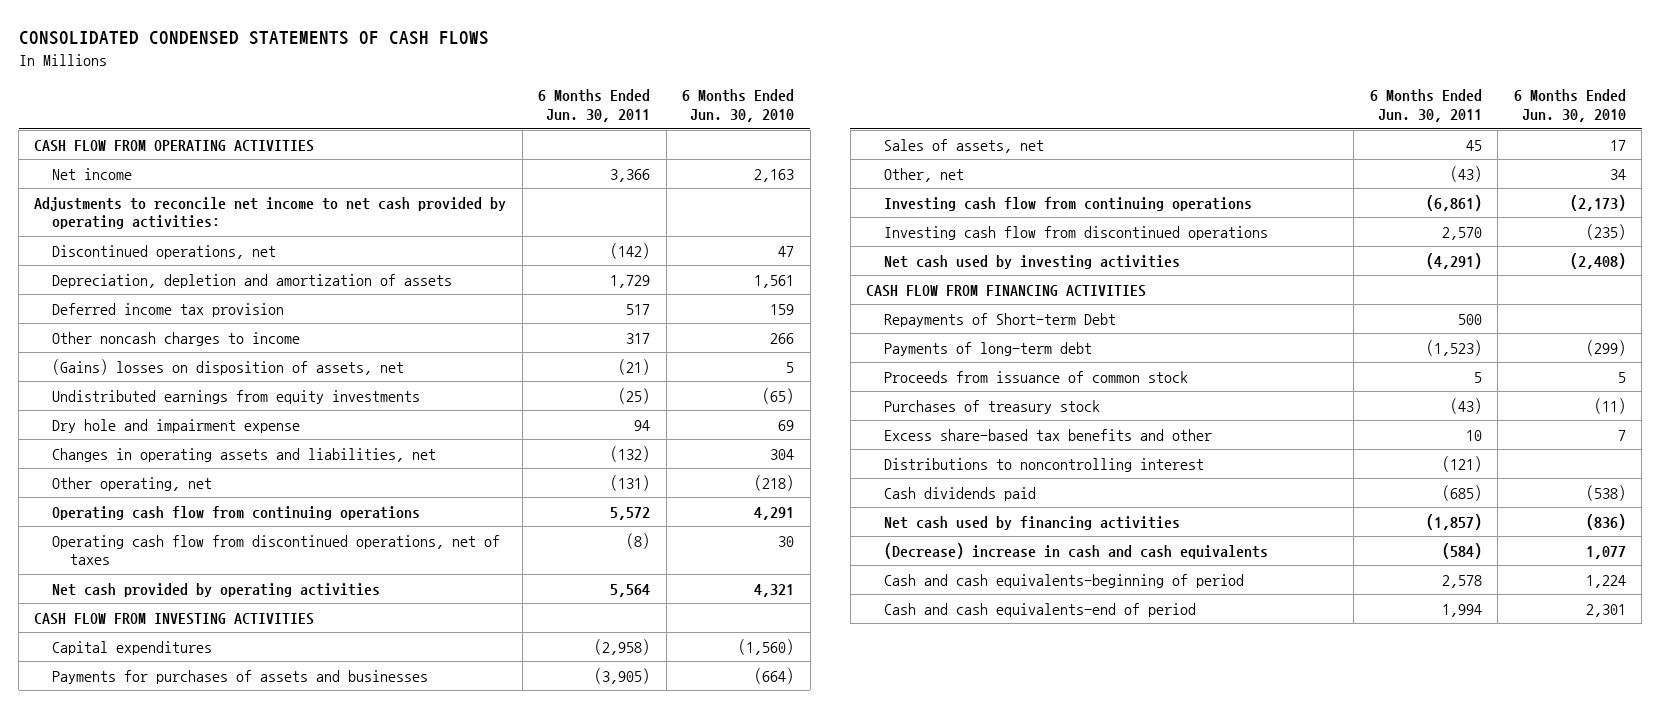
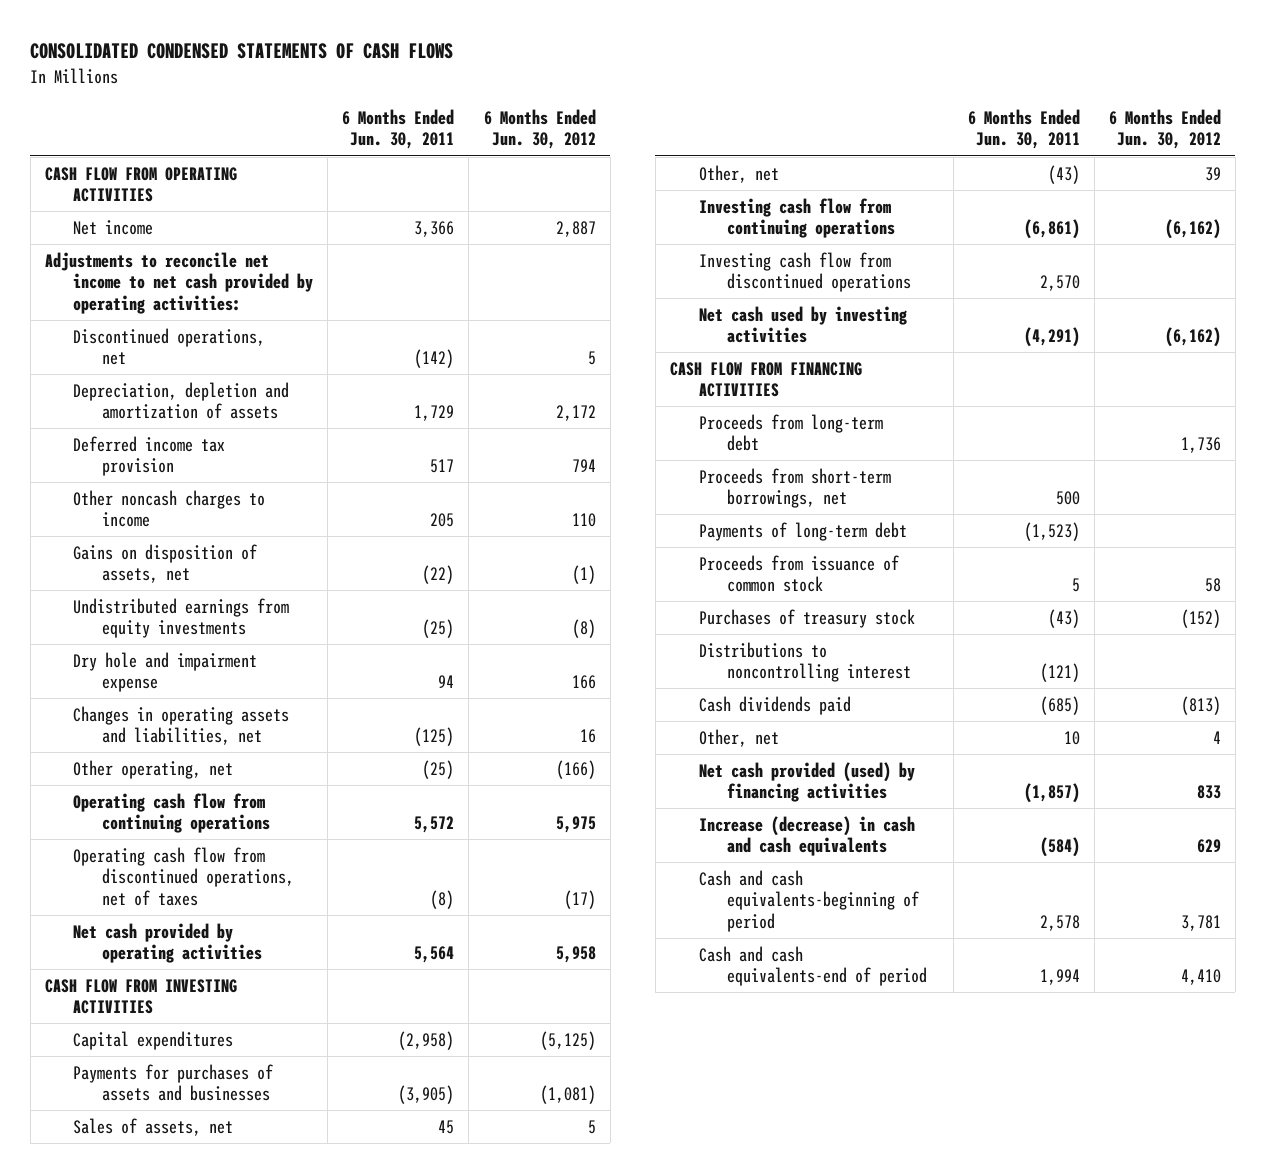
[682,89,795,123] 6 Months Ended Jun. 30, 2010 -> none
none -> [483,109,596,150] 6 Months Ended Jun. 30, 2012
[626,332,651,344] 317 -> [430,513,455,528] 205
[52,358,405,375] (Gains) losses on disposition of assets, net -> [73,543,258,584] Gains on disposition of assets, net
[618,358,651,375] (21) -> [422,565,455,585] (22)
[610,445,651,462] (132) -> [414,727,455,747] (125)
[610,474,651,491] (131) -> [422,759,455,779] (25)
none -> [698,413,883,452] Proceeds from long-term debt
[883,312,1116,327] Repayments of Short-term Debt -> [698,467,891,509] Proceeds from short-term borrowings, net
[883,428,1212,441] Excess share-based tax benefits and other -> none
none -> [698,728,779,747] Other, net
[883,515,1180,530] Net cash used by financing activities -> [698,761,915,803] Net cash provided (used) by financing activities
[883,542,1268,559] (Decrease) increase in cash and cash equivalents -> [698,815,915,857] Increase (decrease) in cash and cash equivalents

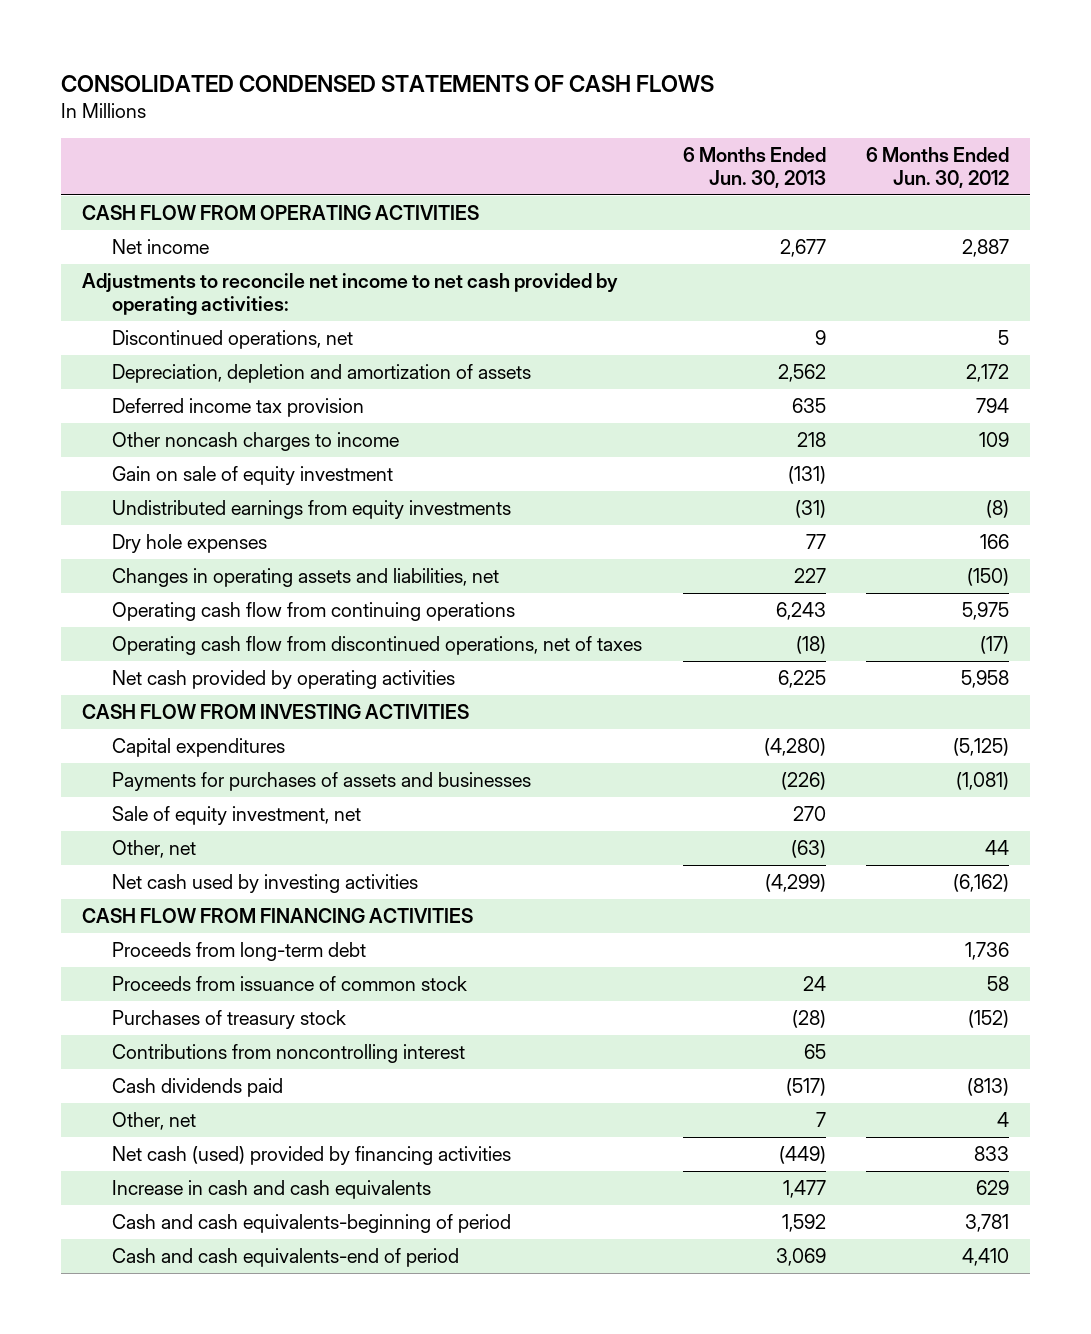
[342,109,455,150] 6 Months Ended Jun. 30, 2011 -> none
none -> [682,147,826,189] 6 Months Ended Jun. 30, 2013
[73,543,258,584] Gains on disposition of assets, net -> none
[571,513,596,528] 110 -> [979,432,1010,448] 109
none -> [112,466,394,486] Gain on sale of equity investment
[73,759,234,779] Other operating, net -> none
[73,651,258,693] Dry hole and impairment expense -> [112,534,268,554] Dry hole expenses
[579,729,596,744] 16 -> [967,568,1010,587] (150)
[73,1117,234,1136] Sales of assets, net -> none
[698,197,896,239] Investing cash flow from continuing operations -> none
[698,251,912,293] Investing cash flow from discontinued operations -> none
none -> [112,806,362,826] Sale of equity investment, net
[1204,166,1221,181] 39 -> [985,840,1010,856] 44
[698,467,891,509] Proceeds from short-term borrowings, net -> none
[698,521,907,541] Payments of long-term debt -> none
[698,641,912,683] Distributions to noncontrolling interest -> none
none -> [112,1044,466,1064] Contributions from noncontrolling interest
[698,761,915,803] Net cash provided (used) by financing activities -> [112,1146,512,1166] Net cash (used) provided by financing activities
[698,815,915,857] Increase (decrease) in cash and cash equivalents -> [112,1180,432,1200] Increase in cash and cash equivalents

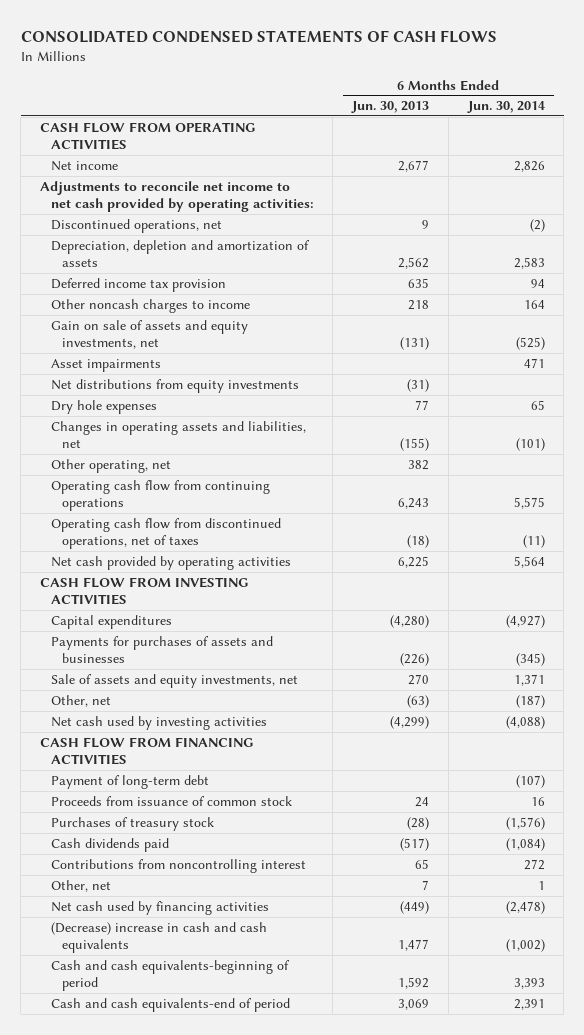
[866,147,1010,189] 6 Months Ended Jun. 30, 2012 -> none
none -> [466,101,545,114] Jun. 30, 2014
[112,466,394,486] Gain on sale of equity investment -> [50,319,248,349] Gain on sale of assets and equity investments, net
none -> [50,358,161,372] Asset impairments
[112,500,512,520] Undistributed earnings from equity investments -> [50,378,299,393] Net distributions from equity investments
[793,568,826,584] 227 -> [400,437,430,451] (155)
none -> [50,458,171,473] Other operating, net
[112,806,362,826] Sale of equity investment, net -> [50,673,298,688] Sale of assets and equity investments, net
[112,942,367,962] Proceeds from long-term debt -> none
none -> [50,774,209,789] Payment of long-term debt
[112,1044,466,1064] Contributions from noncontrolling interest -> [50,858,306,873] Contributions from noncontrolling interest
[112,1146,512,1166] Net cash (used) provided by financing activities -> [50,900,269,915] Net cash used by financing activities
[112,1180,432,1200] Increase in cash and cash equivalents -> [50,921,267,953] (Decrease) increase in cash and cash equivalents

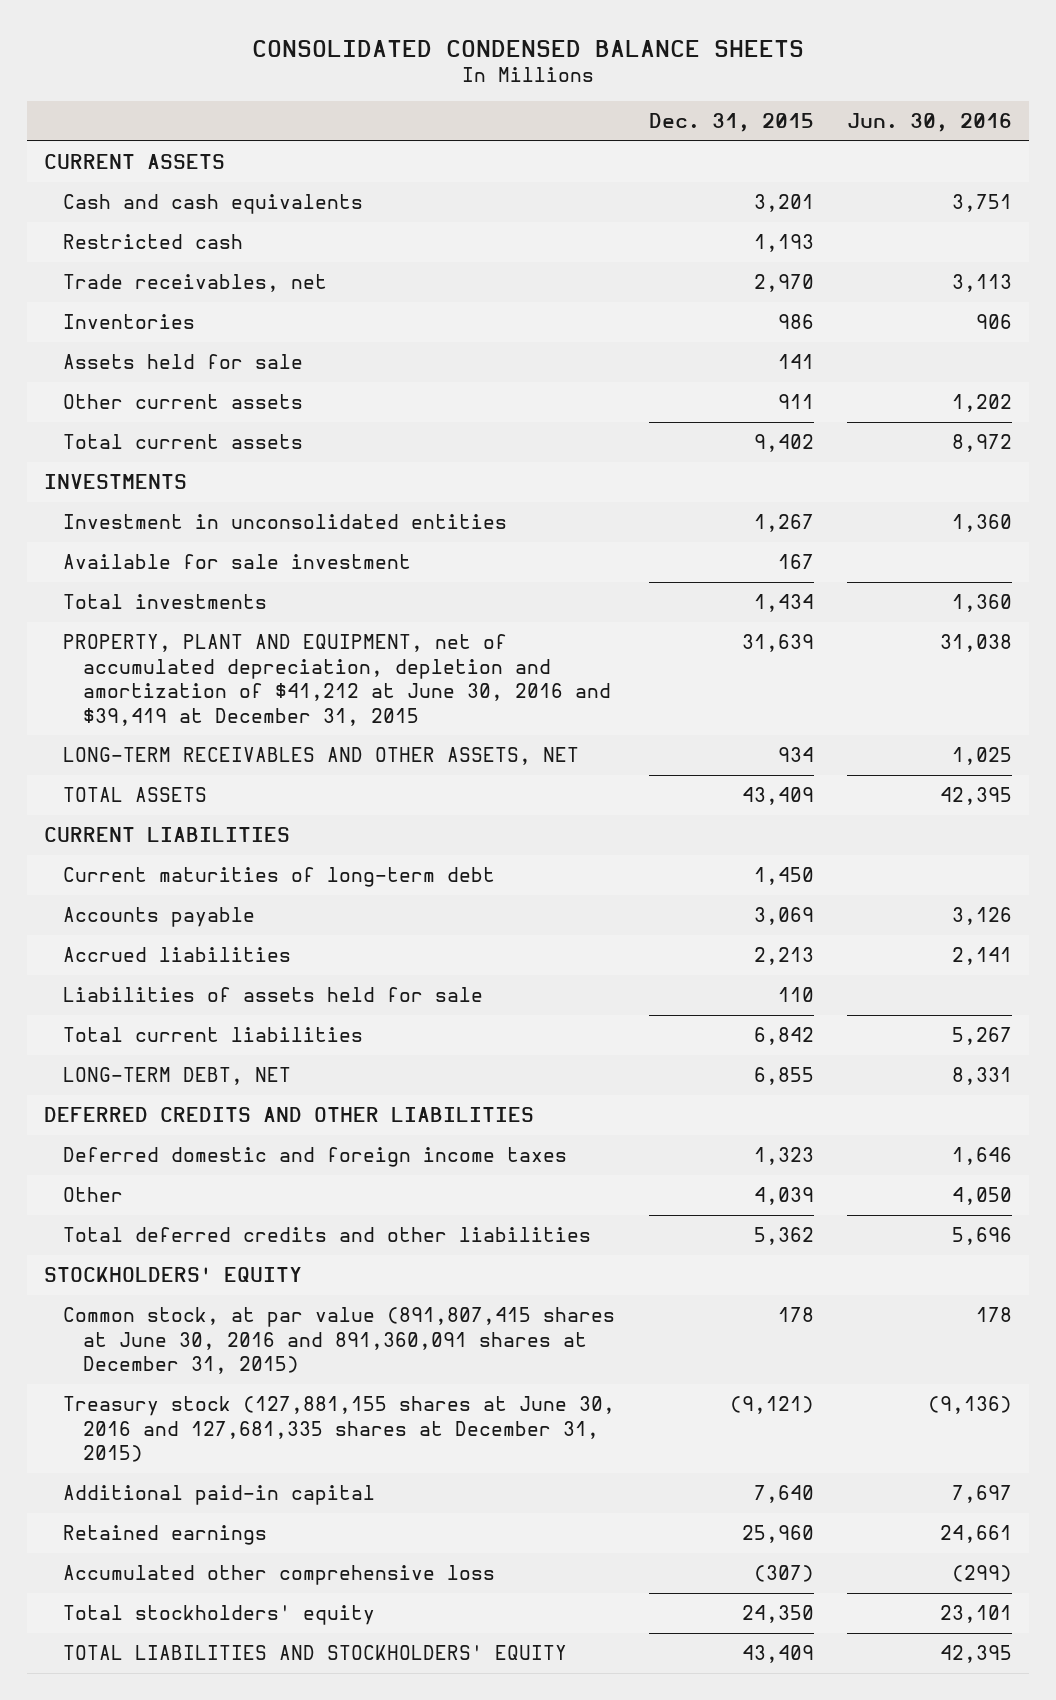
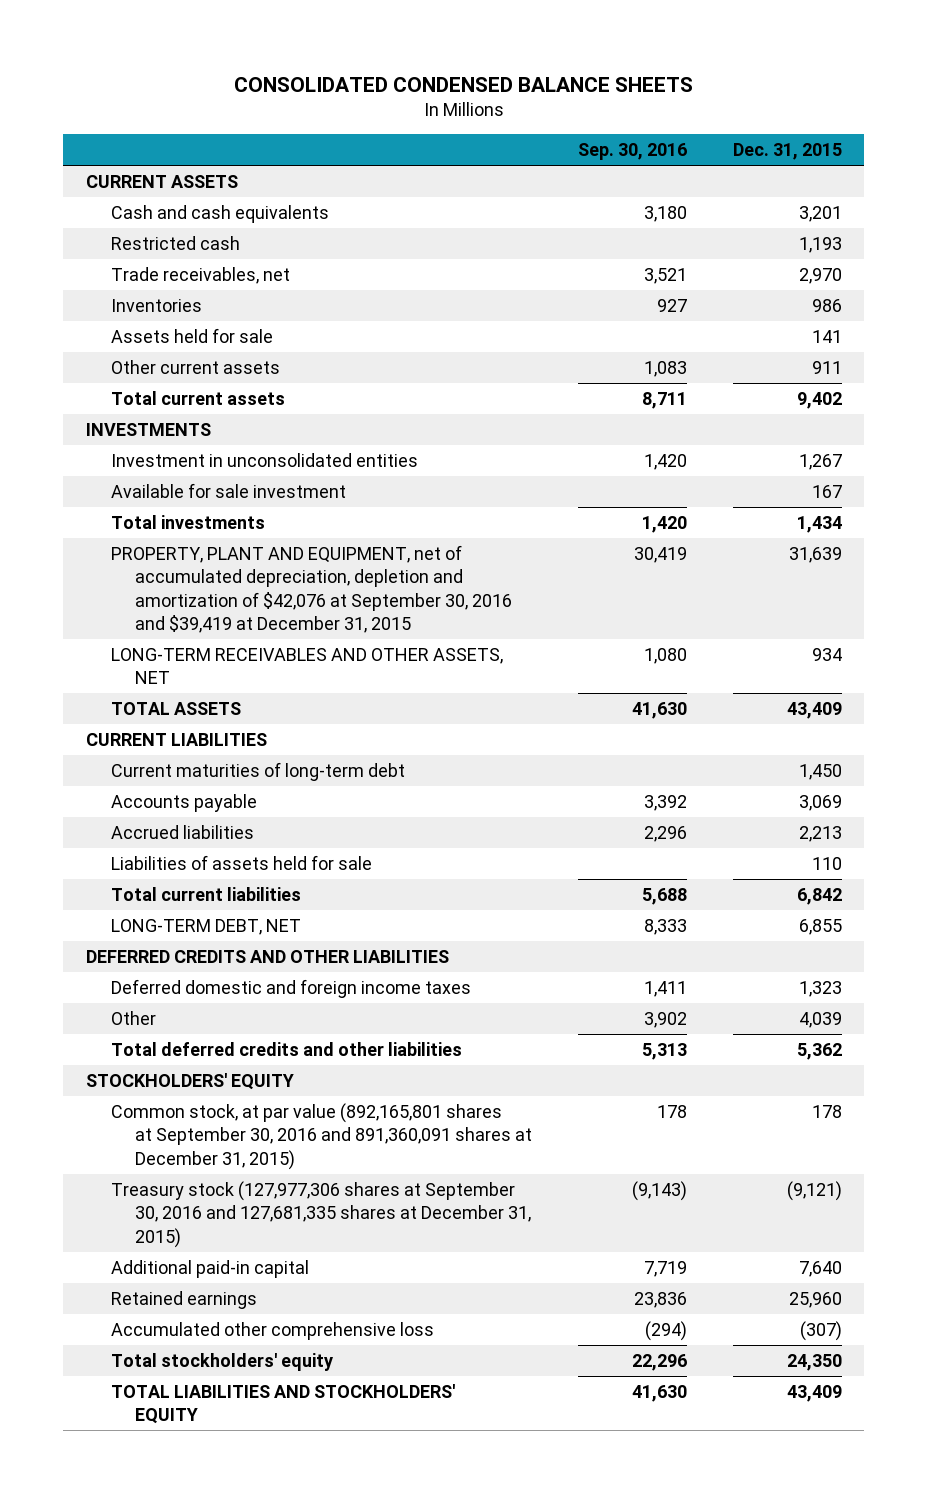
[846,113,1012,133] Jun. 30, 2016 -> none
none -> [577,143,687,161] Sep. 30, 2016
[63,634,611,726] PROPERTY, PLANT AND EQUIPMENT, net of accumulated depreciation, depletion and amortization of $41,212 at June 30, 2016 and $39,419 at December 31, 2015 -> [110,544,512,634] PROPERTY, PLANT AND EQUIPMENT, net of accumulated depreciation, depletion and amortization of $42,076 at September 30, 2016 and $39,419 at December 31, 2015
[63,1307,616,1375] Common stock, at par value (891,807,415 shares at June 30, 2016 and 891,360,091 shares at December 31, 2015) -> [110,1102,532,1170] Common stock, at par value (892,165,801 shares at September 30, 2016 and 891,360,091 shares at December 31, 2015)
[63,1396,616,1463] Treasury stock (127,881,155 shares at June 30, 2016 and 127,681,335 shares at December 31, 2015) -> [110,1180,531,1248] Treasury stock (127,977,306 shares at September 30, 2016 and 127,681,335 shares at December 31, 2015)

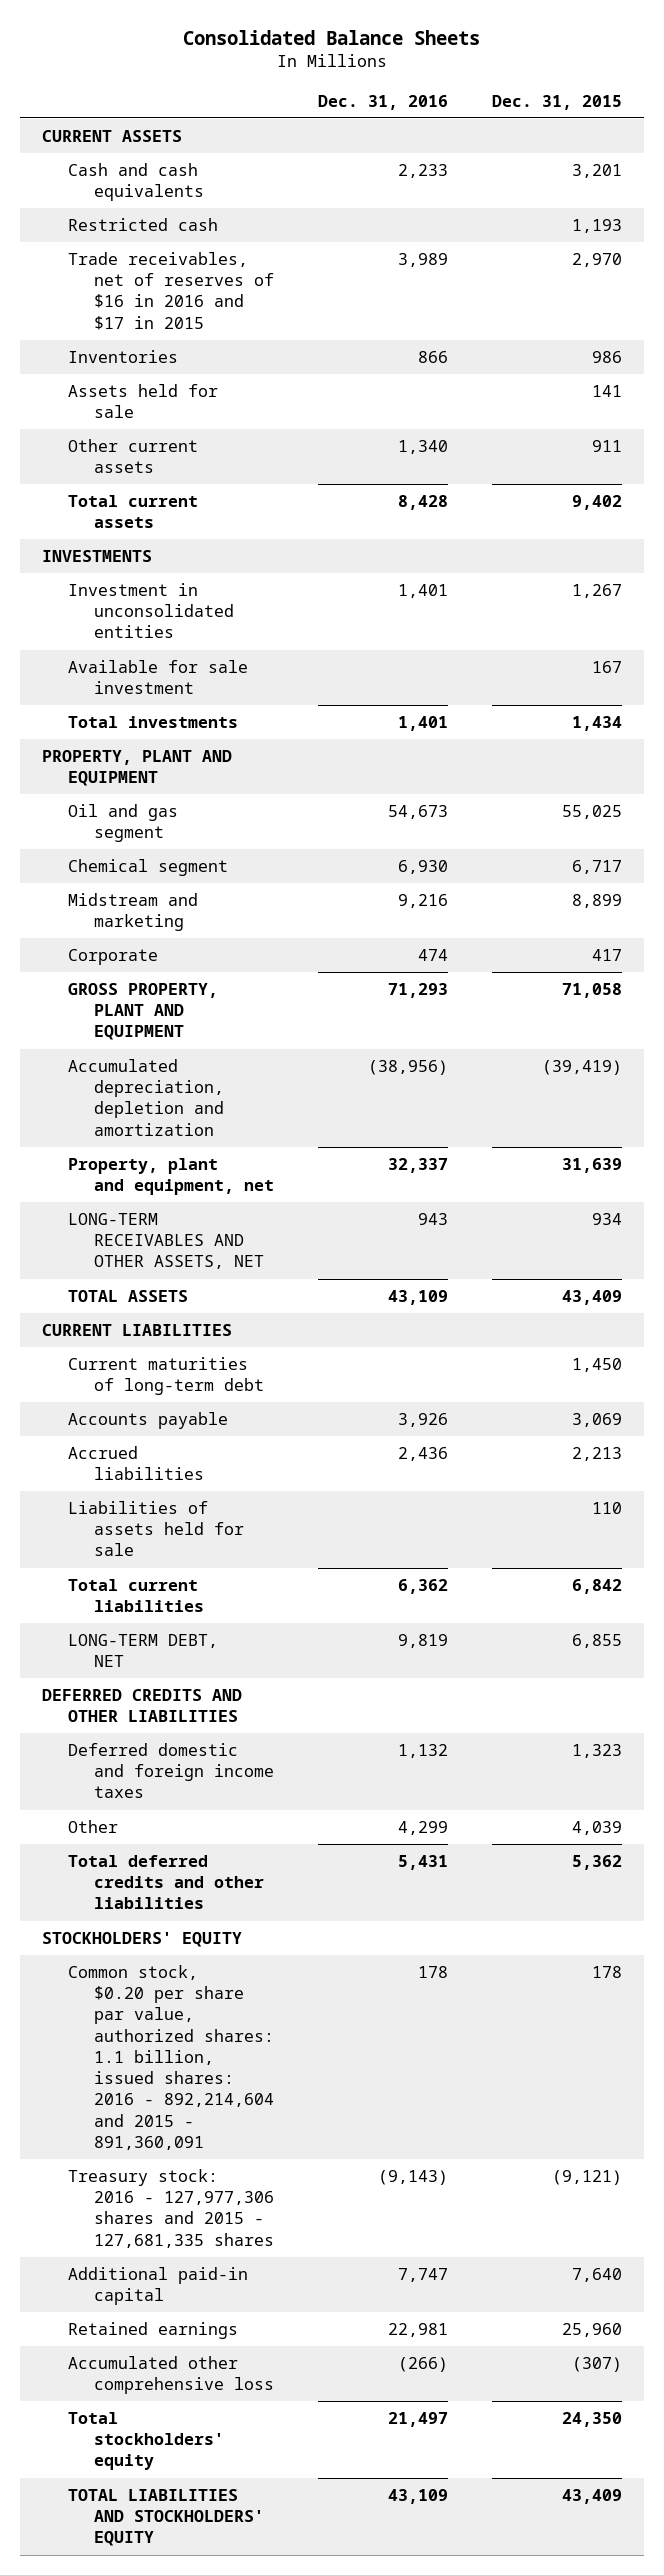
[233,76,693,92] CONSOLIDATED CONDENSED BALANCE SHEETS -> [182,30,480,46] Consolidated Balance Sheets
[577,143,687,161] Sep. 30, 2016 -> none
none -> [318,94,449,110] Dec. 31, 2016
[110,266,290,284] Trade receivables, net -> [67,251,274,330] Trade receivables, net of reserves of $16 in 2016 and $17 in 2015
none -> [41,749,232,787] PROPERTY, PLANT AND EQUIPMENT
none -> [67,803,178,843] Oil and gas segment
none -> [67,858,228,876] Chemical segment
none -> [67,892,198,932] Midstream and marketing
none -> [67,948,158,965] Corporate
none -> [67,982,218,1041] GROSS PROPERTY, PLANT AND EQUIPMENT
none -> [67,1058,224,1136] Accumulated depreciation, depletion and amortization
[110,544,512,634] PROPERTY, PLANT AND EQUIPMENT, net of accumulated depreciation, depletion and amortization of $42,076 at September 30, 2016 and $39,419 at December 31, 2015 -> [67,1157,274,1196] Property, plant and equipment, net
[110,1102,532,1170] Common stock, at par value (892,165,801 shares at September 30, 2016 and 891,360,091 shares at December 31, 2015) -> [67,1964,274,2151] Common stock, $0.20 per share par value, authorized shares: 1.1 billion, issued shares: 2016 - 892,214,604 and 2015 - 891,360,091
[110,1180,531,1248] Treasury stock (127,977,306 shares at September 30, 2016 and 127,681,335 shares at December 31, 2015) -> [67,2168,274,2248] Treasury stock: 2016 - 127,977,306 shares and 2015 - 127,681,335 shares

